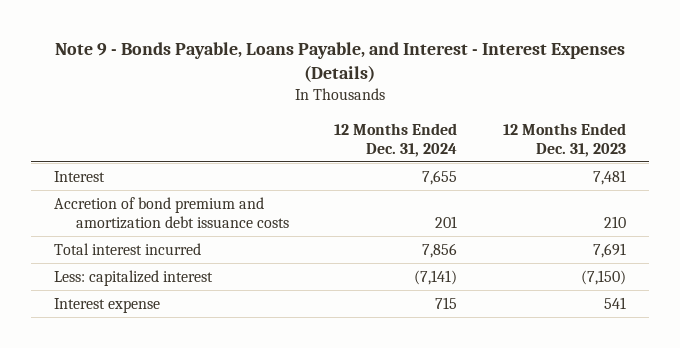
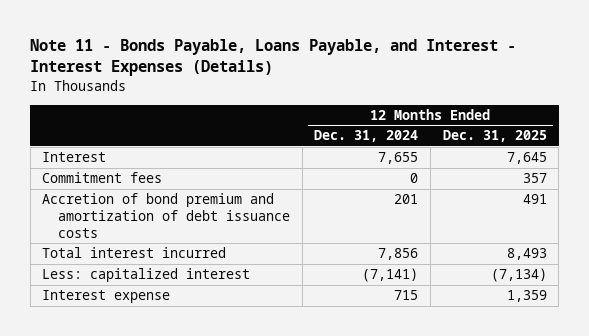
[55,42,626,83] Note 9 - Bonds Payable, Loans Payable, and Interest - Interest Expenses (Details) -> [30,39,517,77] Note 11 - Bonds Payable, Loans Payable, and Interest - Interest Expenses (Details)
[502,122,626,157] 12 Months Ended Dec. 31, 2023 -> none
none -> [442,130,547,143] Dec. 31, 2025
none -> [42,172,163,184] Commitment fees
[54,196,289,229] Accretion of bond premium and amortization debt issuance costs -> [42,193,291,238] Accretion of bond premium and amortization of debt issuance costs

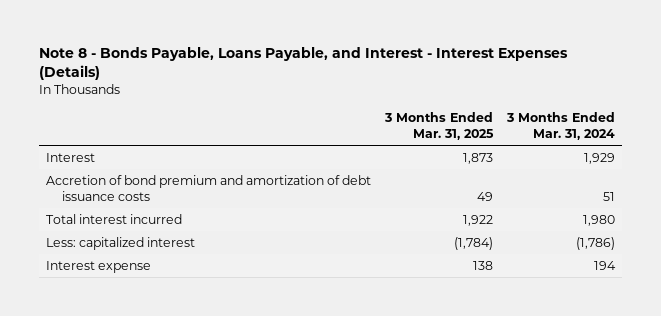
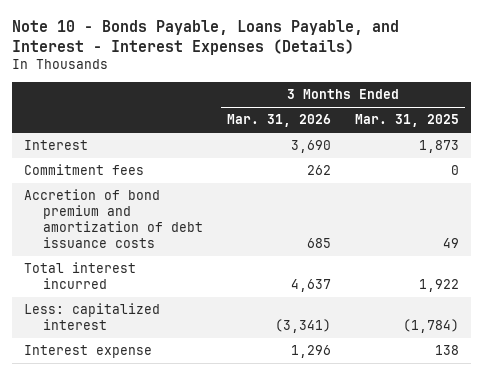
[38,46,568,81] Note 8 - Bonds Payable, Loans Payable, and Interest - Interest Expenses (Details) -> [11,19,399,55] Note 10 - Bonds Payable, Loans Payable, and Interest - Interest Expenses (Details)
[505,111,615,140] 3 Months Ended Mar. 31, 2024 -> none
none -> [226,114,331,128] Mar. 31, 2026
none -> [24,164,145,176] Commitment fees

